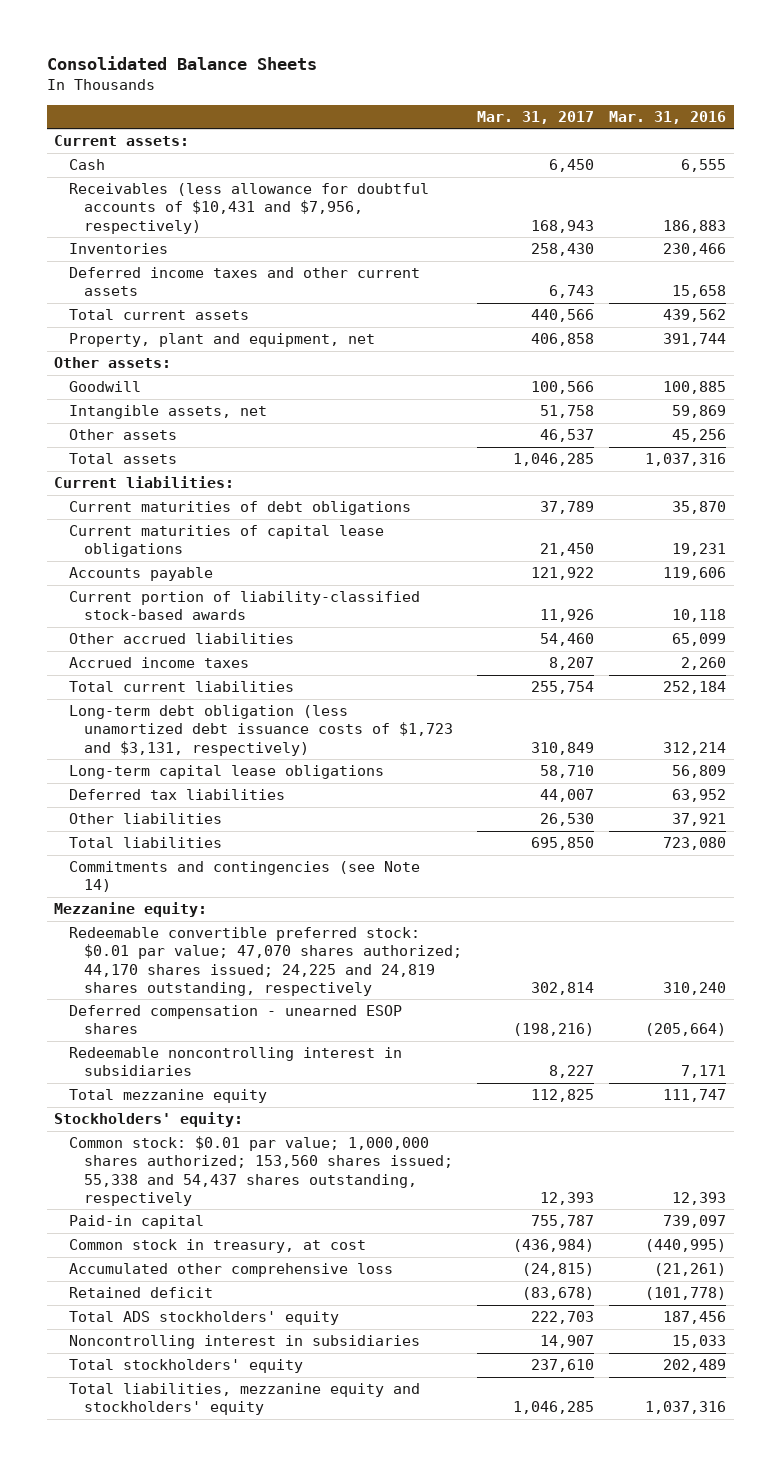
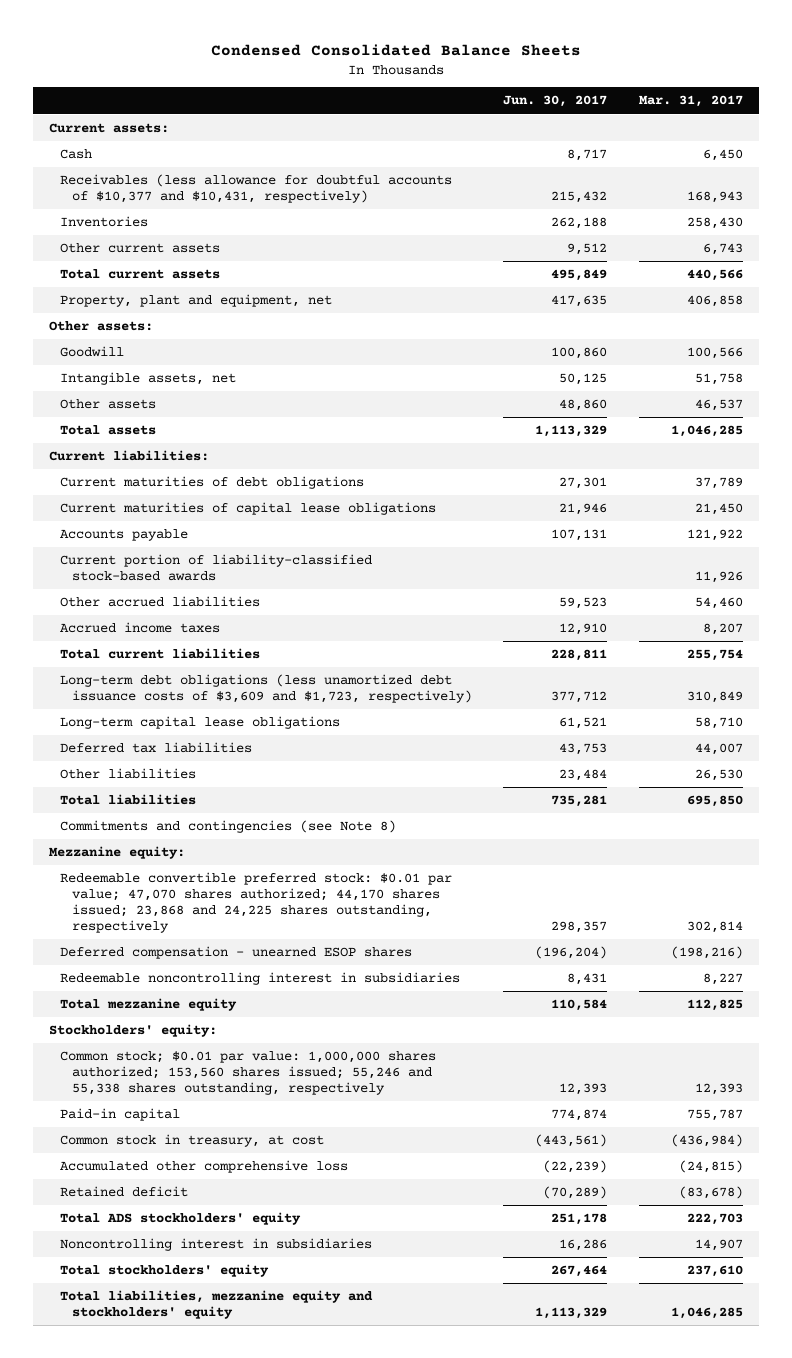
[46,55,317,70] Consolidated Balance Sheets -> [211,43,582,56] Condensed Consolidated Balance Sheets
[609,110,727,124] Mar. 31, 2016 -> none
none -> [503,95,608,108] Jun. 30, 2017
[69,183,430,234] Receivables (less allowance for doubtful accounts of $10,431 and $7,956, respectively) -> [60,174,453,204] Receivables (less allowance for doubtful accounts of $10,377 and $10,431, respectively)
[69,267,421,297] Deferred income taxes and other current assets -> [60,243,221,254] Other current assets
[69,705,453,756] Long-term debt obligation (less unamortized debt issuance costs of $1,723 and $3,131, respectively) -> [60,674,472,704] Long-term debt obligations (less unamortized debt issuance costs of $3,609 and $1,723, respectively)
[69,861,421,893] Commitments and contingencies (see Note 14) -> [60,820,397,834] Commitments and contingencies (see Note 8)
[69,927,462,996] Redeemable convertible preferred stock: $0.01 par value; 47,070 shares authorized; 44,170 shares issued; 24,225 and 24,819 shares outstanding, respectively -> [60,872,453,933] Redeemable convertible preferred stock: $0.01 par value; 47,070 shares authorized; 44,170 shares issued; 23,868 and 24,225 shares outstanding, respectively
[69,1136,453,1206] Common stock: $0.01 par value; 1,000,000 shares authorized; 153,560 shares issued; 55,338 and 54,437 shares outstanding, respectively -> [60,1051,437,1095] Common stock; $0.01 par value: 1,000,000 shares authorized; 153,560 shares issued; 55,246 and 55,338 shares outstanding, respectively

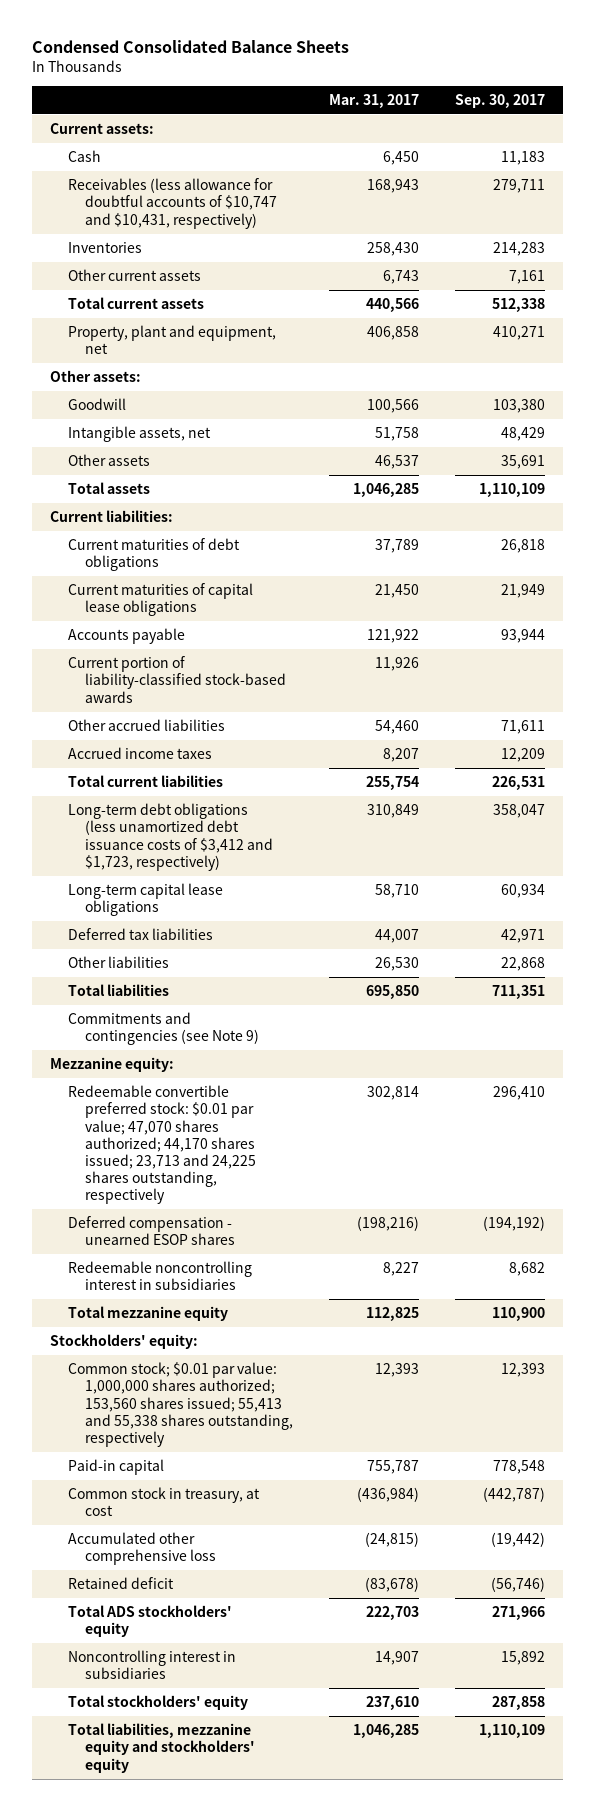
[503,95,608,108] Jun. 30, 2017 -> none
none -> [455,93,546,108] Sep. 30, 2017
[60,174,453,204] Receivables (less allowance for doubtful accounts of $10,377 and $10,431, respectively) -> [67,178,278,229] Receivables (less allowance for doubtful accounts of $10,747 and $10,431, respectively)
[60,674,472,704] Long-term debt obligations (less unamortized debt issuance costs of $3,609 and $1,723, respectively) -> [67,803,274,871] Long-term debt obligations (less unamortized debt issuance costs of $3,412 and $1,723, respectively)
[60,820,397,834] Commitments and contingencies (see Note 8) -> [67,1012,260,1046] Commitments and contingencies (see Note 9)
[60,872,453,933] Redeemable convertible preferred stock: $0.01 par value; 47,070 shares authorized; 44,170 shares issued; 23,868 and 24,225 shares outstanding, respectively -> [67,1085,257,1205] Redeemable convertible preferred stock: $0.01 par value; 47,070 shares authorized; 44,170 shares issued; 23,713 and 24,225 shares outstanding, respectively
[60,1051,437,1095] Common stock; $0.01 par value: 1,000,000 shares authorized; 153,560 shares issued; 55,246 and 55,338 shares outstanding, respectively -> [67,1362,294,1447] Common stock; $0.01 par value: 1,000,000 shares authorized; 153,560 shares issued; 55,413 and 55,338 shares outstanding, respectively

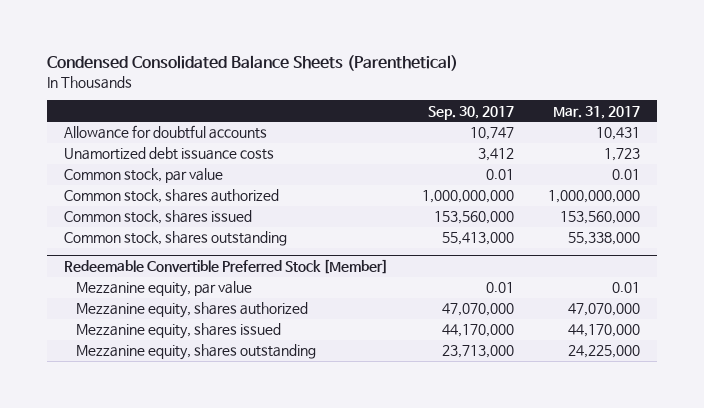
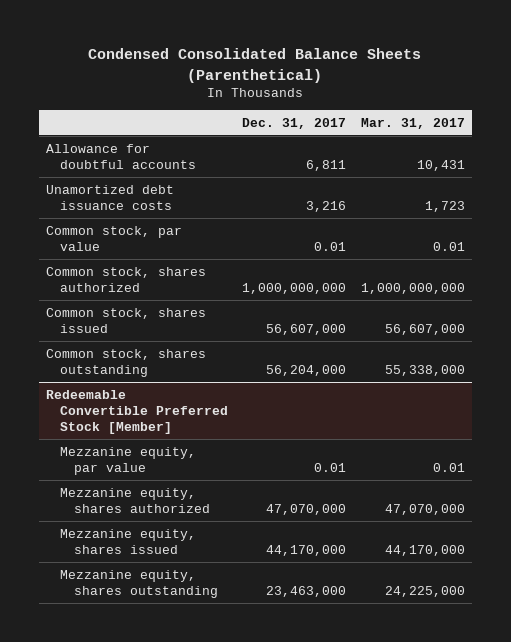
[428,105,515,120] Sep. 30, 2017 -> none
none -> [242,117,347,129] Dec. 31, 2017
[560,211,641,225] 153,560,000 -> [384,323,465,335] 56,607,000

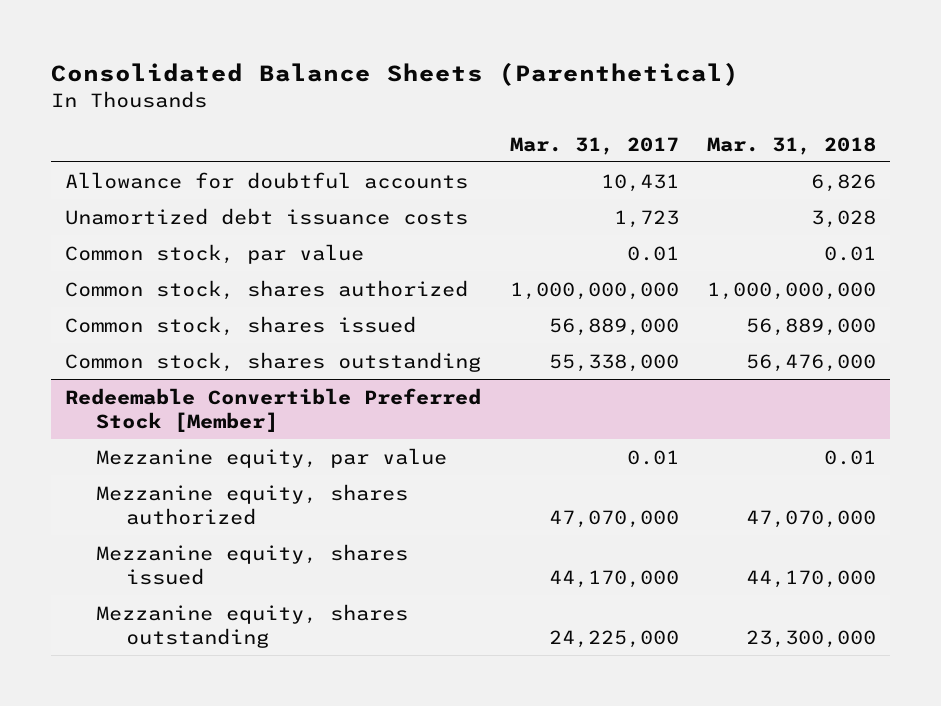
[88,48,422,83] Condensed Consolidated Balance Sheets (Parenthetical) -> [51,62,740,87] Consolidated Balance Sheets (Parenthetical)
[242,117,347,129] Dec. 31, 2017 -> none
none -> [706,136,876,155] Mar. 31, 2018
[384,323,465,335] 56,607,000 -> [548,317,679,336] 56,889,000

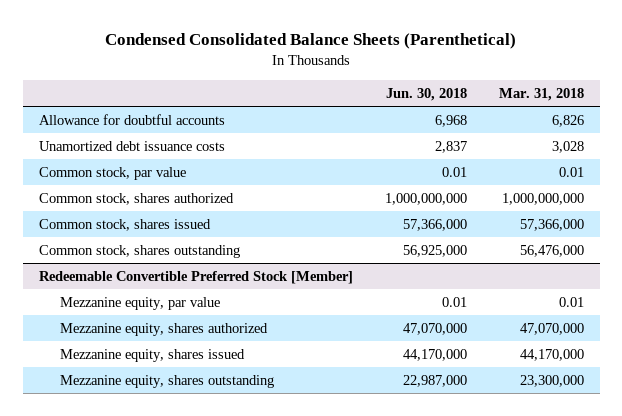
[51,62,740,87] Consolidated Balance Sheets (Parenthetical) -> [105,33,517,50] Condensed Consolidated Balance Sheets (Parenthetical)
[509,136,679,155] Mar. 31, 2017 -> none
none -> [385,87,467,101] Jun. 30, 2018
[745,317,876,336] 56,889,000 -> [519,218,584,231] 57,366,000

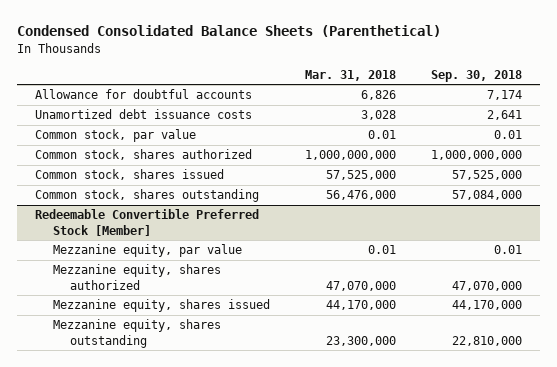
[385,87,467,101] Jun. 30, 2018 -> none
none -> [431,70,523,83] Sep. 30, 2018
[519,218,584,231] 57,366,000 -> [325,170,396,181] 57,525,000

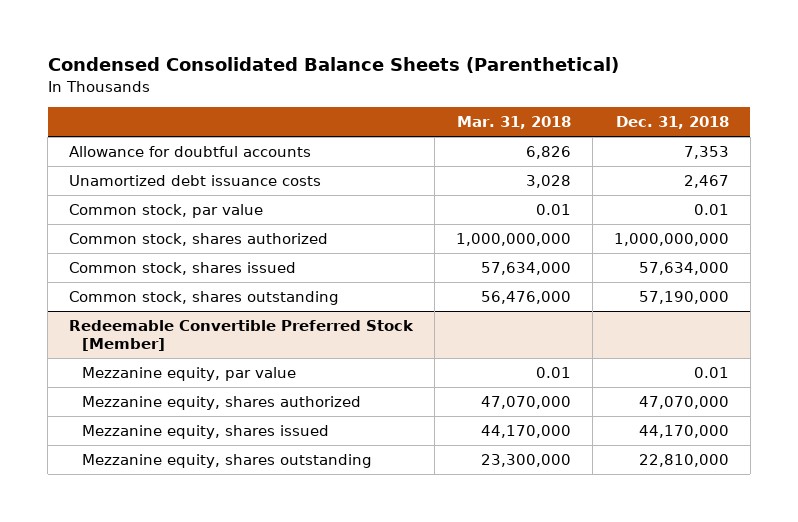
[431,70,523,83] Sep. 30, 2018 -> none
none -> [615,116,729,130] Dec. 31, 2018
[325,170,396,181] 57,525,000 -> [480,262,571,276] 57,634,000

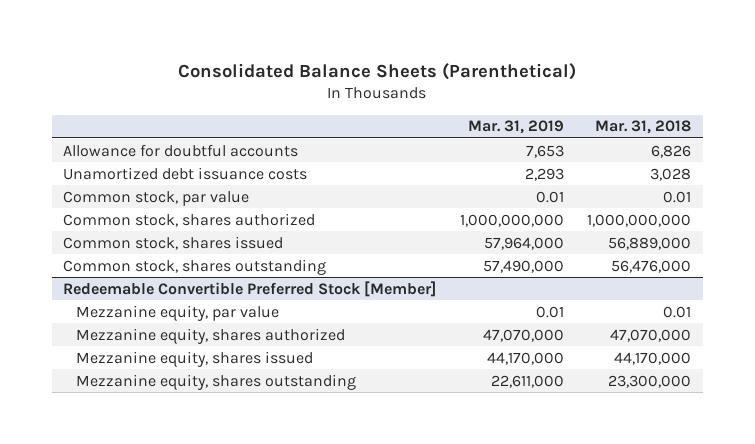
[47,57,619,74] Condensed Consolidated Balance Sheets (Parenthetical) -> [178,62,577,80] Consolidated Balance Sheets (Parenthetical)
[615,116,729,130] Dec. 31, 2018 -> none
none -> [467,120,564,135] Mar. 31, 2019
[480,262,571,276] 57,634,000 -> [608,236,692,250] 56,889,000

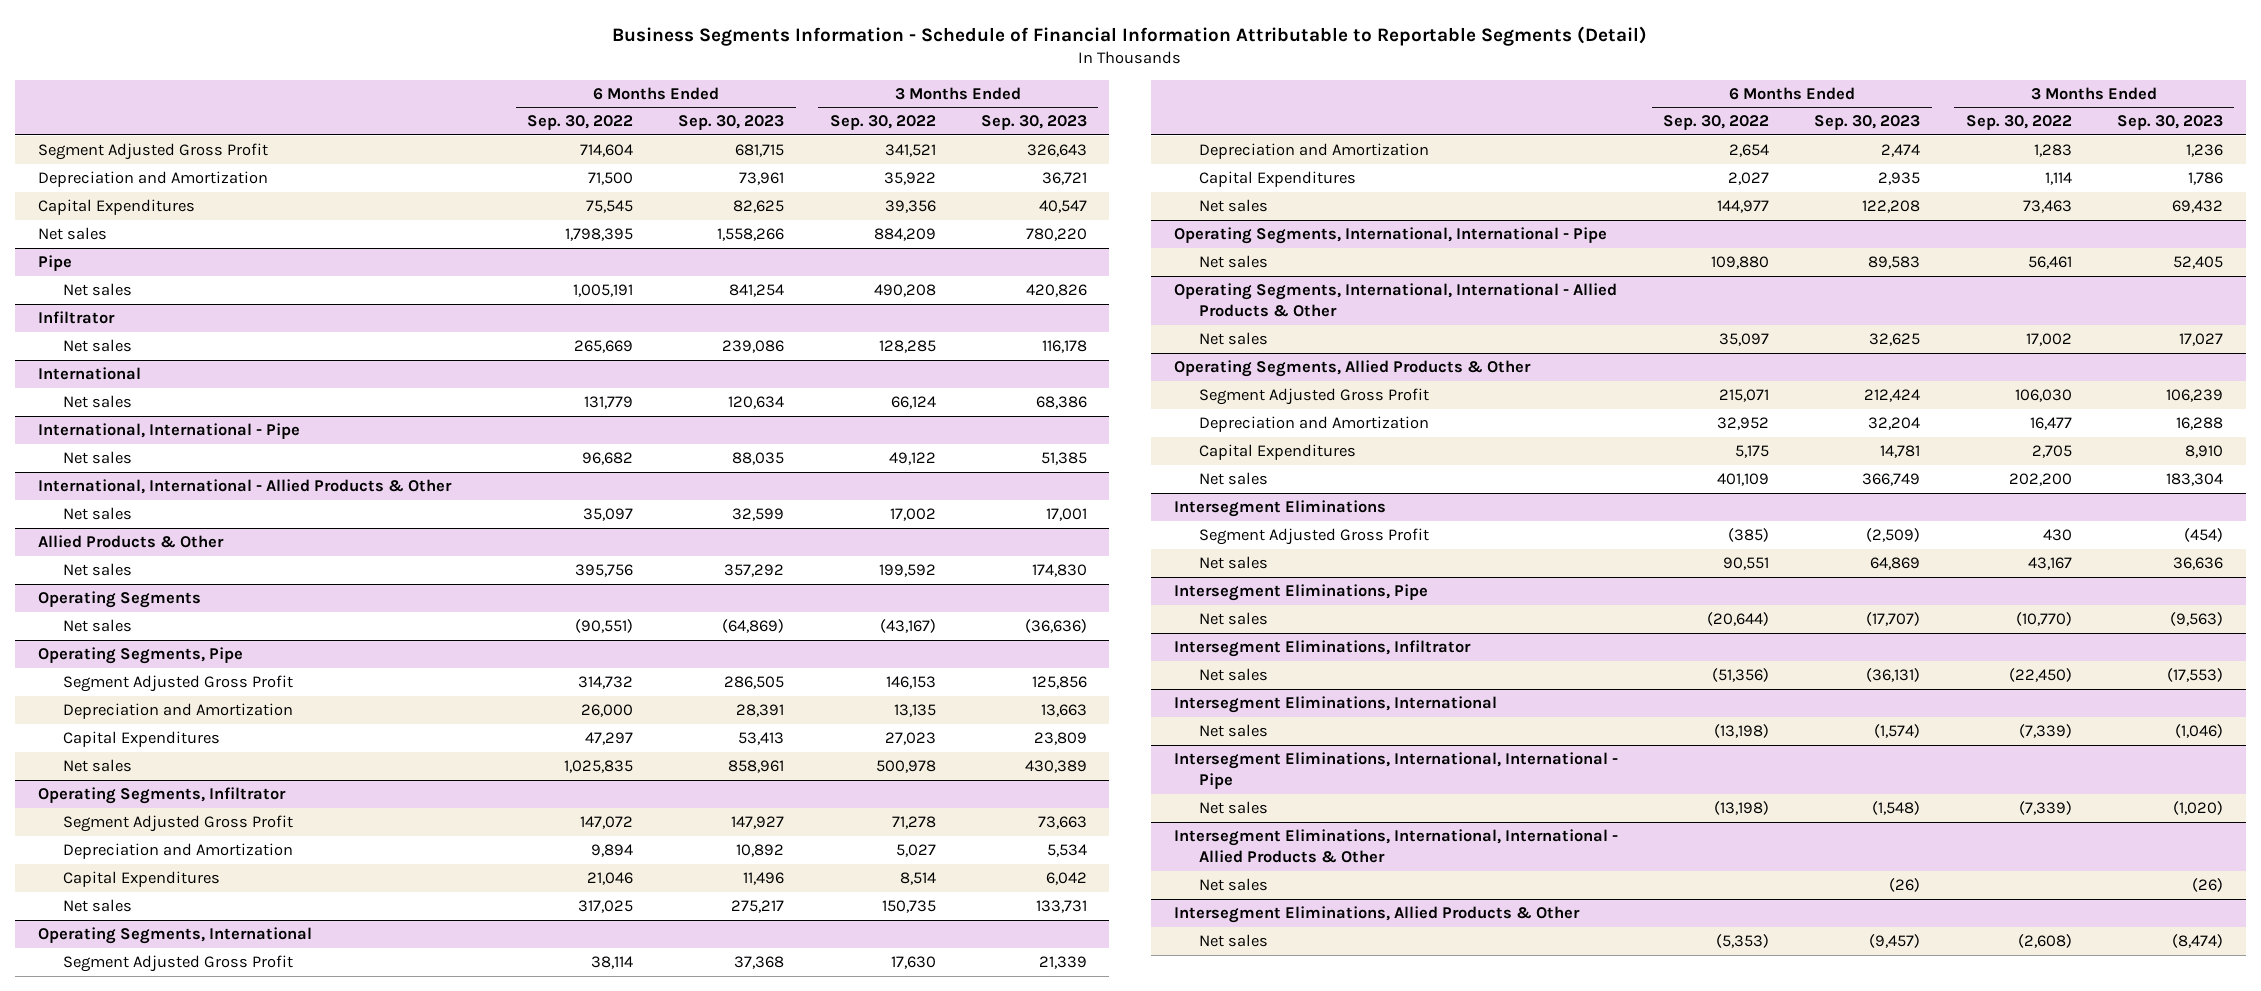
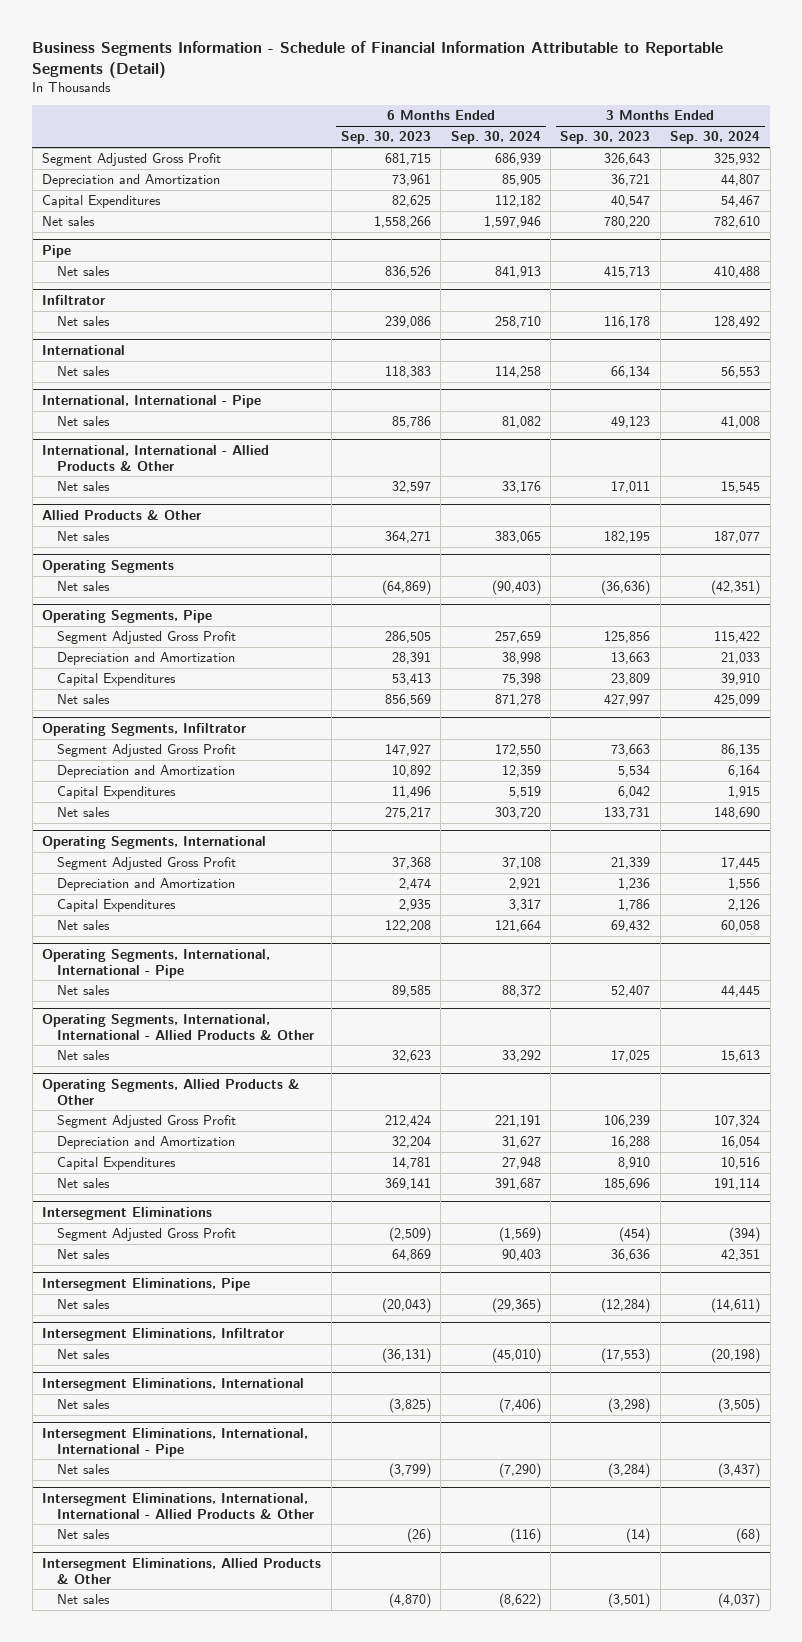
[526,115,633,131] Sep. 30, 2022 -> none
[829,115,936,131] Sep. 30, 2022 -> none
none -> [450,131,541,145] Sep. 30, 2024
none -> [670,131,761,145] Sep. 30, 2024
[729,284,785,298] 841,254 -> [384,266,431,279] 836,526
[1025,284,1087,298] 420,826 -> [604,266,651,279] 415,713
[728,396,785,410] 120,634 -> [384,366,431,379] 118,383
[1035,396,1087,410] 68,386 -> [611,366,651,379] 66,134
[732,452,785,466] 88,035 -> [391,416,431,429] 85,786
[1040,452,1087,466] 51,385 -> [611,416,651,429] 49,123
[732,508,785,522] 32,599 -> [391,481,431,494] 32,597
[1045,508,1087,522] 17,001 -> [611,481,651,494] 17,011
[724,564,785,578] 357,292 -> [384,531,431,544] 364,271
[1031,564,1087,578] 174,830 -> [604,531,651,544] 182,195
[728,760,785,774] 858,961 -> [384,694,431,707] 856,569
[1024,760,1087,774] 430,389 -> [604,694,651,707] 427,997
[1868,256,1921,270] 89,583 -> [391,985,431,998] 89,585
[2172,256,2223,270] 52,405 -> [611,985,651,998] 52,407
[1869,333,1921,347] 32,625 -> [391,1050,431,1063] 32,623
[2178,333,2223,347] 17,027 -> [611,1050,651,1063] 17,025
[1862,473,1921,487] 366,749 -> [384,1178,431,1191] 369,141
[2165,473,2223,487] 183,304 -> [604,1178,651,1191] 185,696
[1866,612,1921,627] (17,707) -> [381,1298,431,1314] (20,043)
[2169,612,2223,627] (9,563) -> [601,1298,651,1314] (12,284)
[1874,724,1921,739] (1,574) -> [388,1398,431,1414] (3,825)
[2174,724,2223,739] (1,046) -> [608,1398,651,1414] (3,298)
[1872,801,1921,816] (1,548) -> [388,1463,431,1479] (3,799)
[2172,801,2223,816] (1,020) -> [608,1463,651,1479] (3,284)
[2191,878,2223,893] (26) -> [626,1528,651,1544] (14)
[1869,934,1921,949] (9,457) -> [388,1593,431,1609] (4,870)
[2171,934,2223,949] (8,474) -> [608,1593,651,1609] (3,501)

